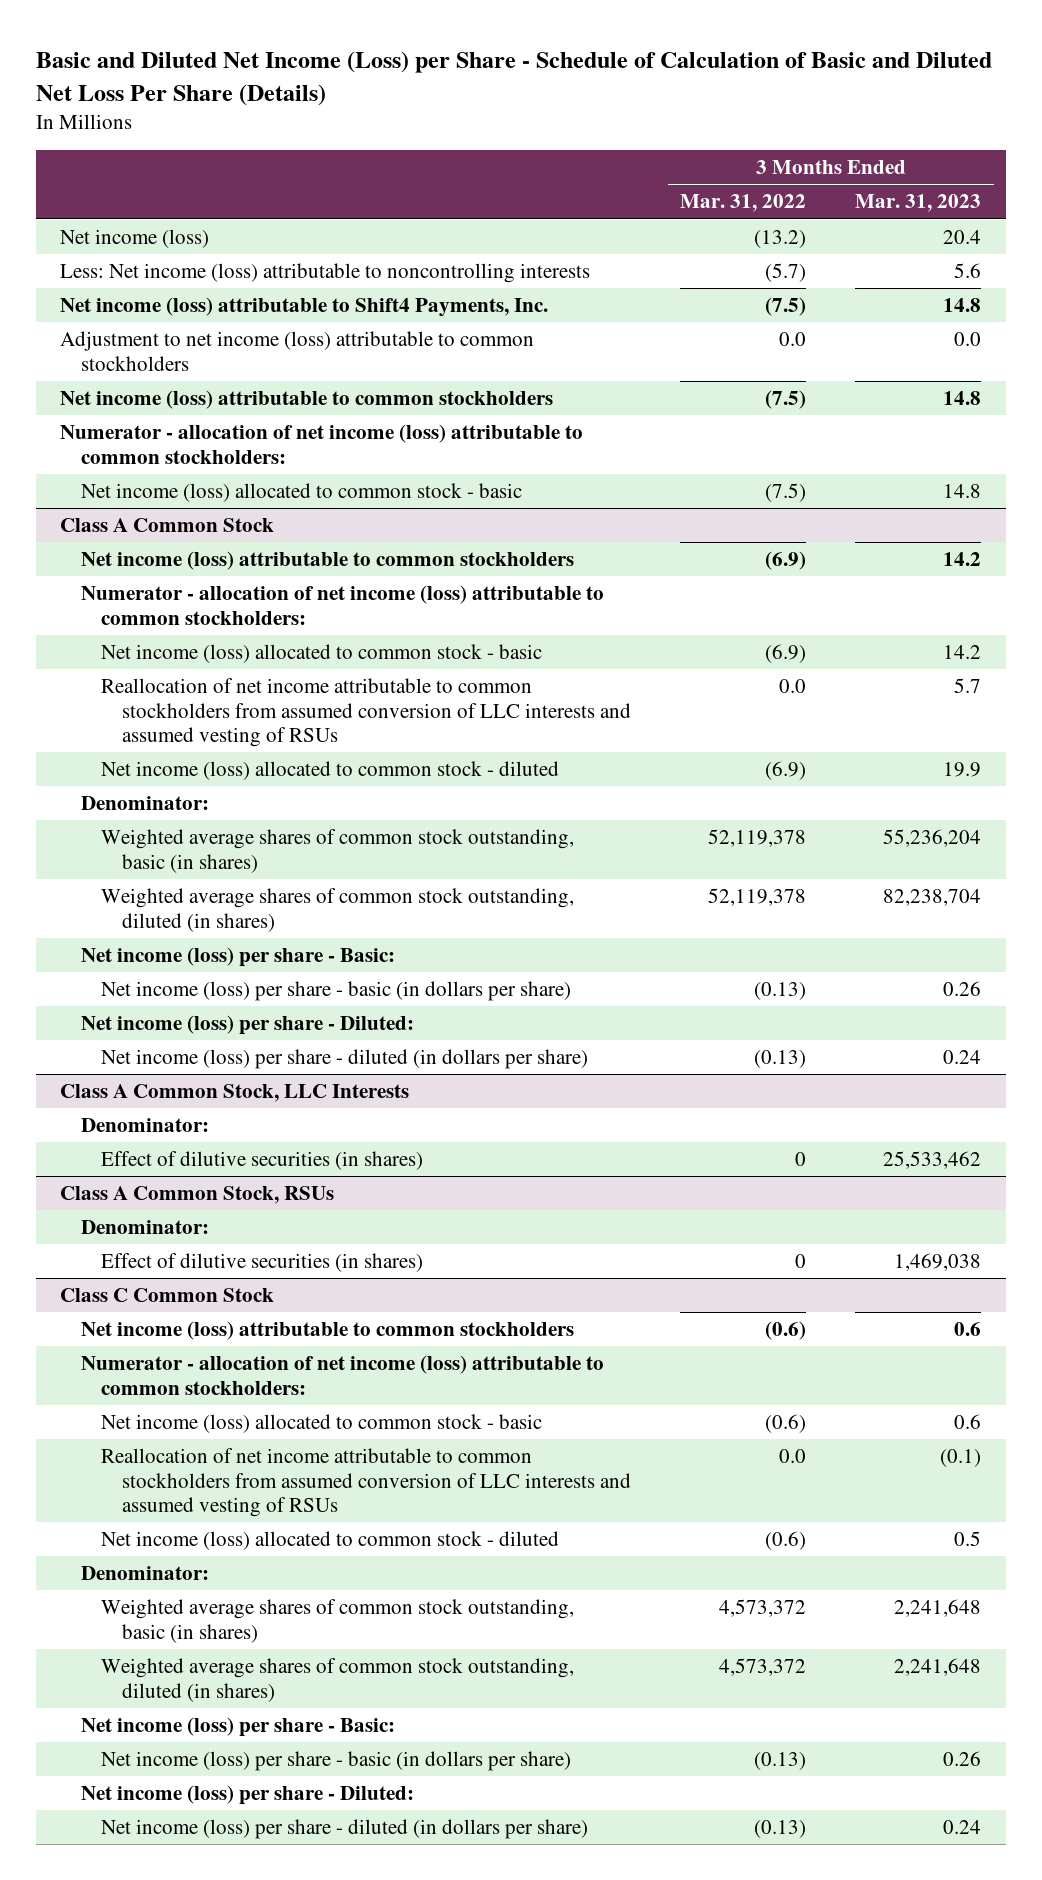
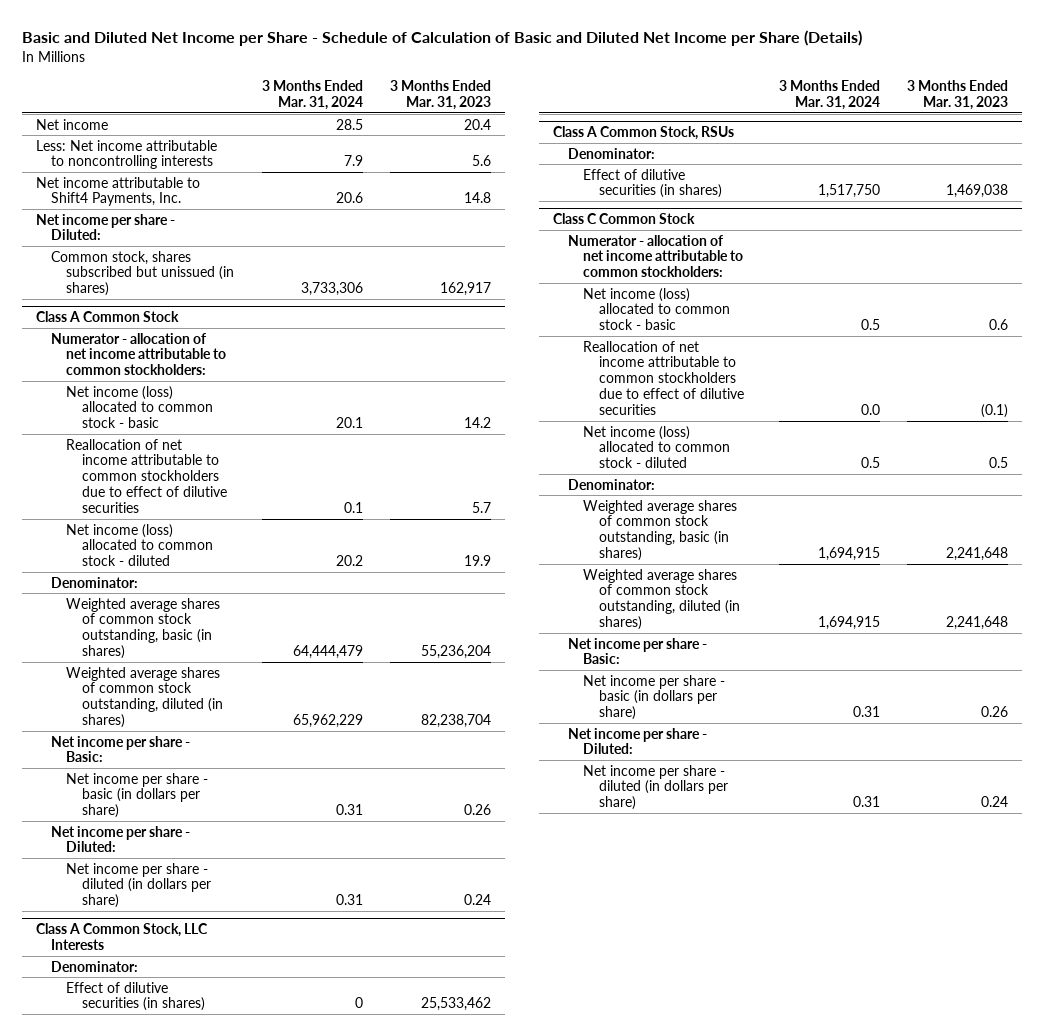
[35,51,992,106] Basic and Diluted Net Income (Loss) per Share - Schedule of Calculation of Basic and Diluted Net Loss Per Share (Details) -> [21,30,862,47] Basic and Diluted Net Income per Share - Schedule of Calculation of Basic and Diluted Net Income per Share (Details)
[680,194,807,213] Mar. 31, 2022 -> none
none -> [261,80,363,110] 3 Months Ended Mar. 31, 2024
[60,331,535,371] Adjustment to net income (loss) attributable to common stockholders -> none
[60,390,554,410] Net income (loss) attributable to common stockholders -> none
[60,424,584,464] Numerator - allocation of net income (loss) attributable to common stockholders: -> none
[80,483,522,503] Net income (loss) allocated to common stock - basic -> none
[60,229,210,249] Net income (loss) -> [35,118,108,130] Net income
[60,263,591,284] Less: Net income (loss) attributable to noncontrolling interests -> [35,139,217,170] Less: Net income attributable to noncontrolling interests
[60,297,549,318] Net income (loss) attributable to Shift4 Payments, Inc. -> [35,176,200,207] Net income attributable to Shift4 Payments, Inc.
none -> [35,213,175,241] Net income per share - Diluted:
none -> [50,250,235,297] Common stock, shares subscribed but unissued (in shares)
[80,551,574,571] Net income (loss) attributable to common stockholders -> none
[80,585,604,625] Numerator - allocation of net income (loss) attributable to common stockholders: -> [50,332,227,376] Numerator - allocation of net income attributable to common stockholders:
[101,678,631,748] Reallocation of net income attributable to common stockholders from assumed conversion of LLC interests and assumed vesting of RSUs -> [66,438,227,513] Reallocation of net income attributable to common stockholders due to effect of dilutive securities
[80,947,395,968] Net income (loss) per share - Basic: -> [50,735,190,763] Net income per share - Basic:
[101,981,572,1002] Net income (loss) per share - basic (in dollars per share) -> [66,772,209,819] Net income per share - basic (in dollars per share)
[80,1015,414,1036] Net income (loss) per share - Diluted: -> [50,825,190,853] Net income per share - Diluted:
[101,1049,589,1070] Net income (loss) per share - diluted (in dollars per share) -> [66,862,211,909] Net income per share - diluted (in dollars per share)
[80,1321,574,1341] Net income (loss) attributable to common stockholders -> none
[80,1355,604,1395] Numerator - allocation of net income (loss) attributable to common stockholders: -> [568,234,744,278] Numerator - allocation of net income attributable to common stockholders:
[101,1448,631,1518] Reallocation of net income attributable to common stockholders from assumed conversion of LLC interests and assumed vesting of RSUs -> [583,340,744,415] Reallocation of net income attributable to common stockholders due to effect of dilutive securities
[80,1717,395,1738] Net income (loss) per share - Basic: -> [568,637,708,665] Net income per share - Basic:
[101,1751,572,1772] Net income (loss) per share - basic (in dollars per share) -> [583,674,726,721] Net income per share - basic (in dollars per share)
[80,1785,414,1806] Net income (loss) per share - Diluted: -> [568,727,708,755] Net income per share - Diluted:
[101,1819,589,1840] Net income (loss) per share - diluted (in dollars per share) -> [583,764,728,811] Net income per share - diluted (in dollars per share)

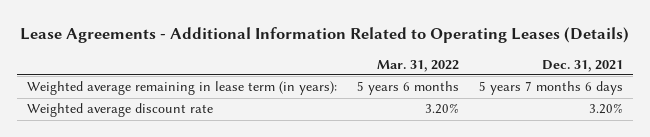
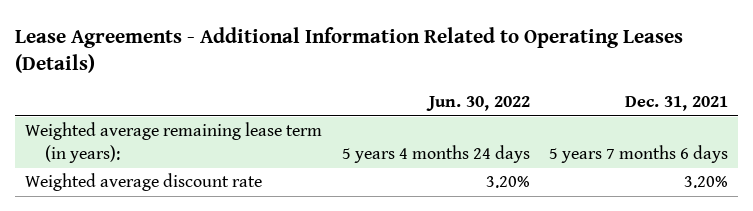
[376,59,459,72] Mar. 31, 2022 -> none
none -> [425,96,530,112] Jun. 30, 2022
[26,81,337,96] Weighted average remaining in lease term (in years): -> [24,122,322,164] Weighted average remaining lease term (in years):

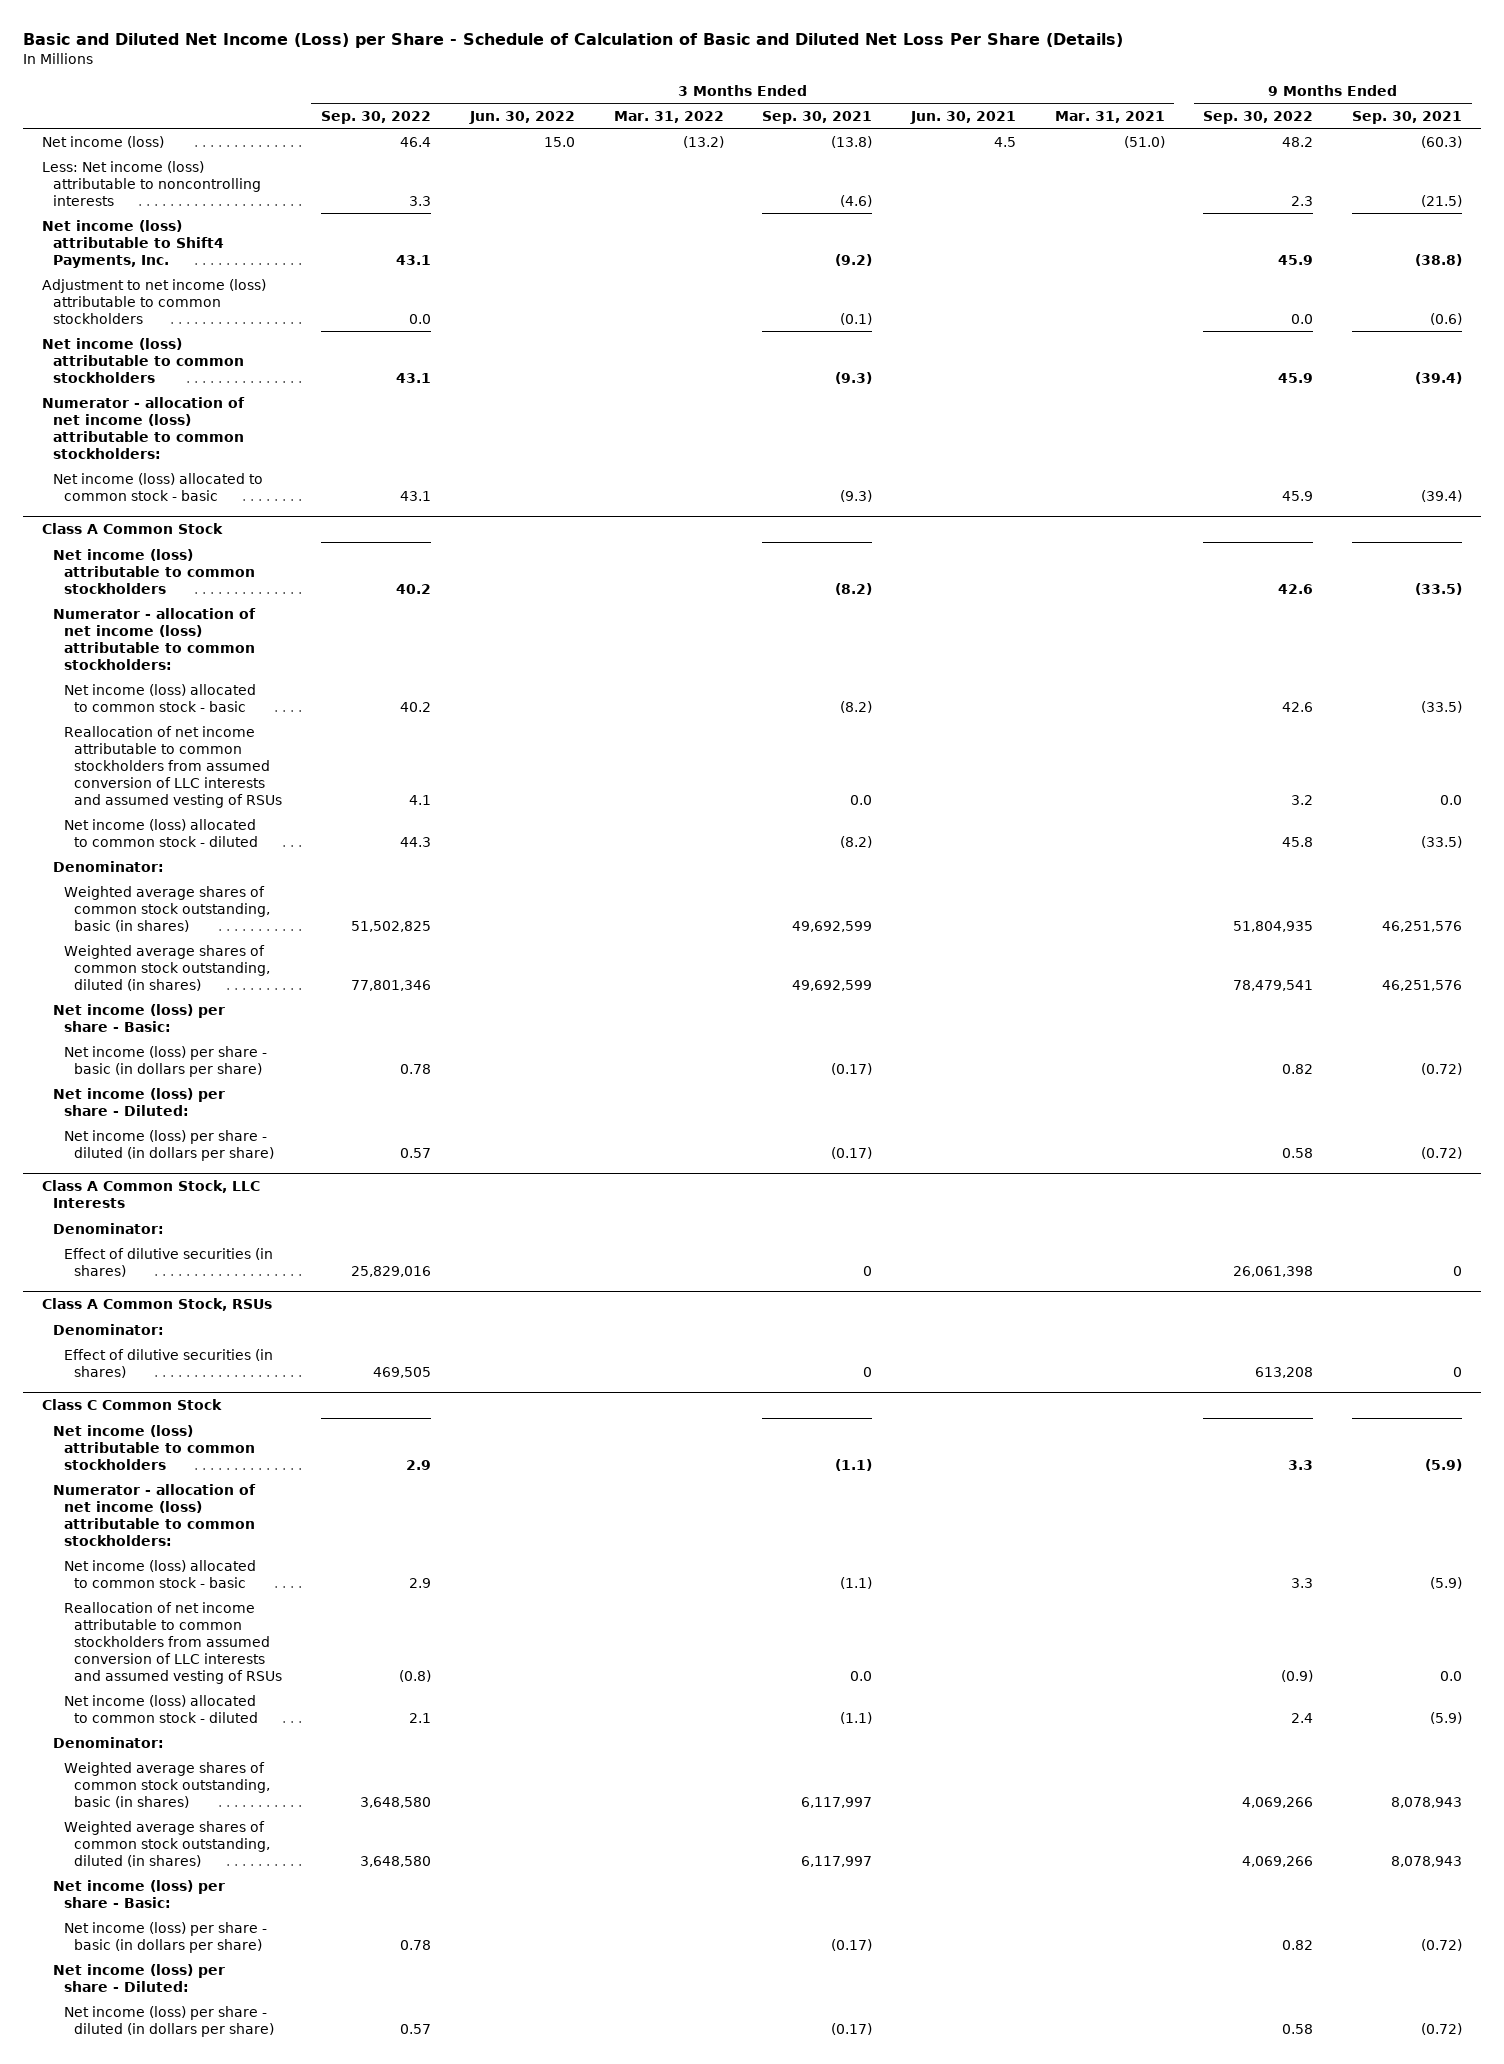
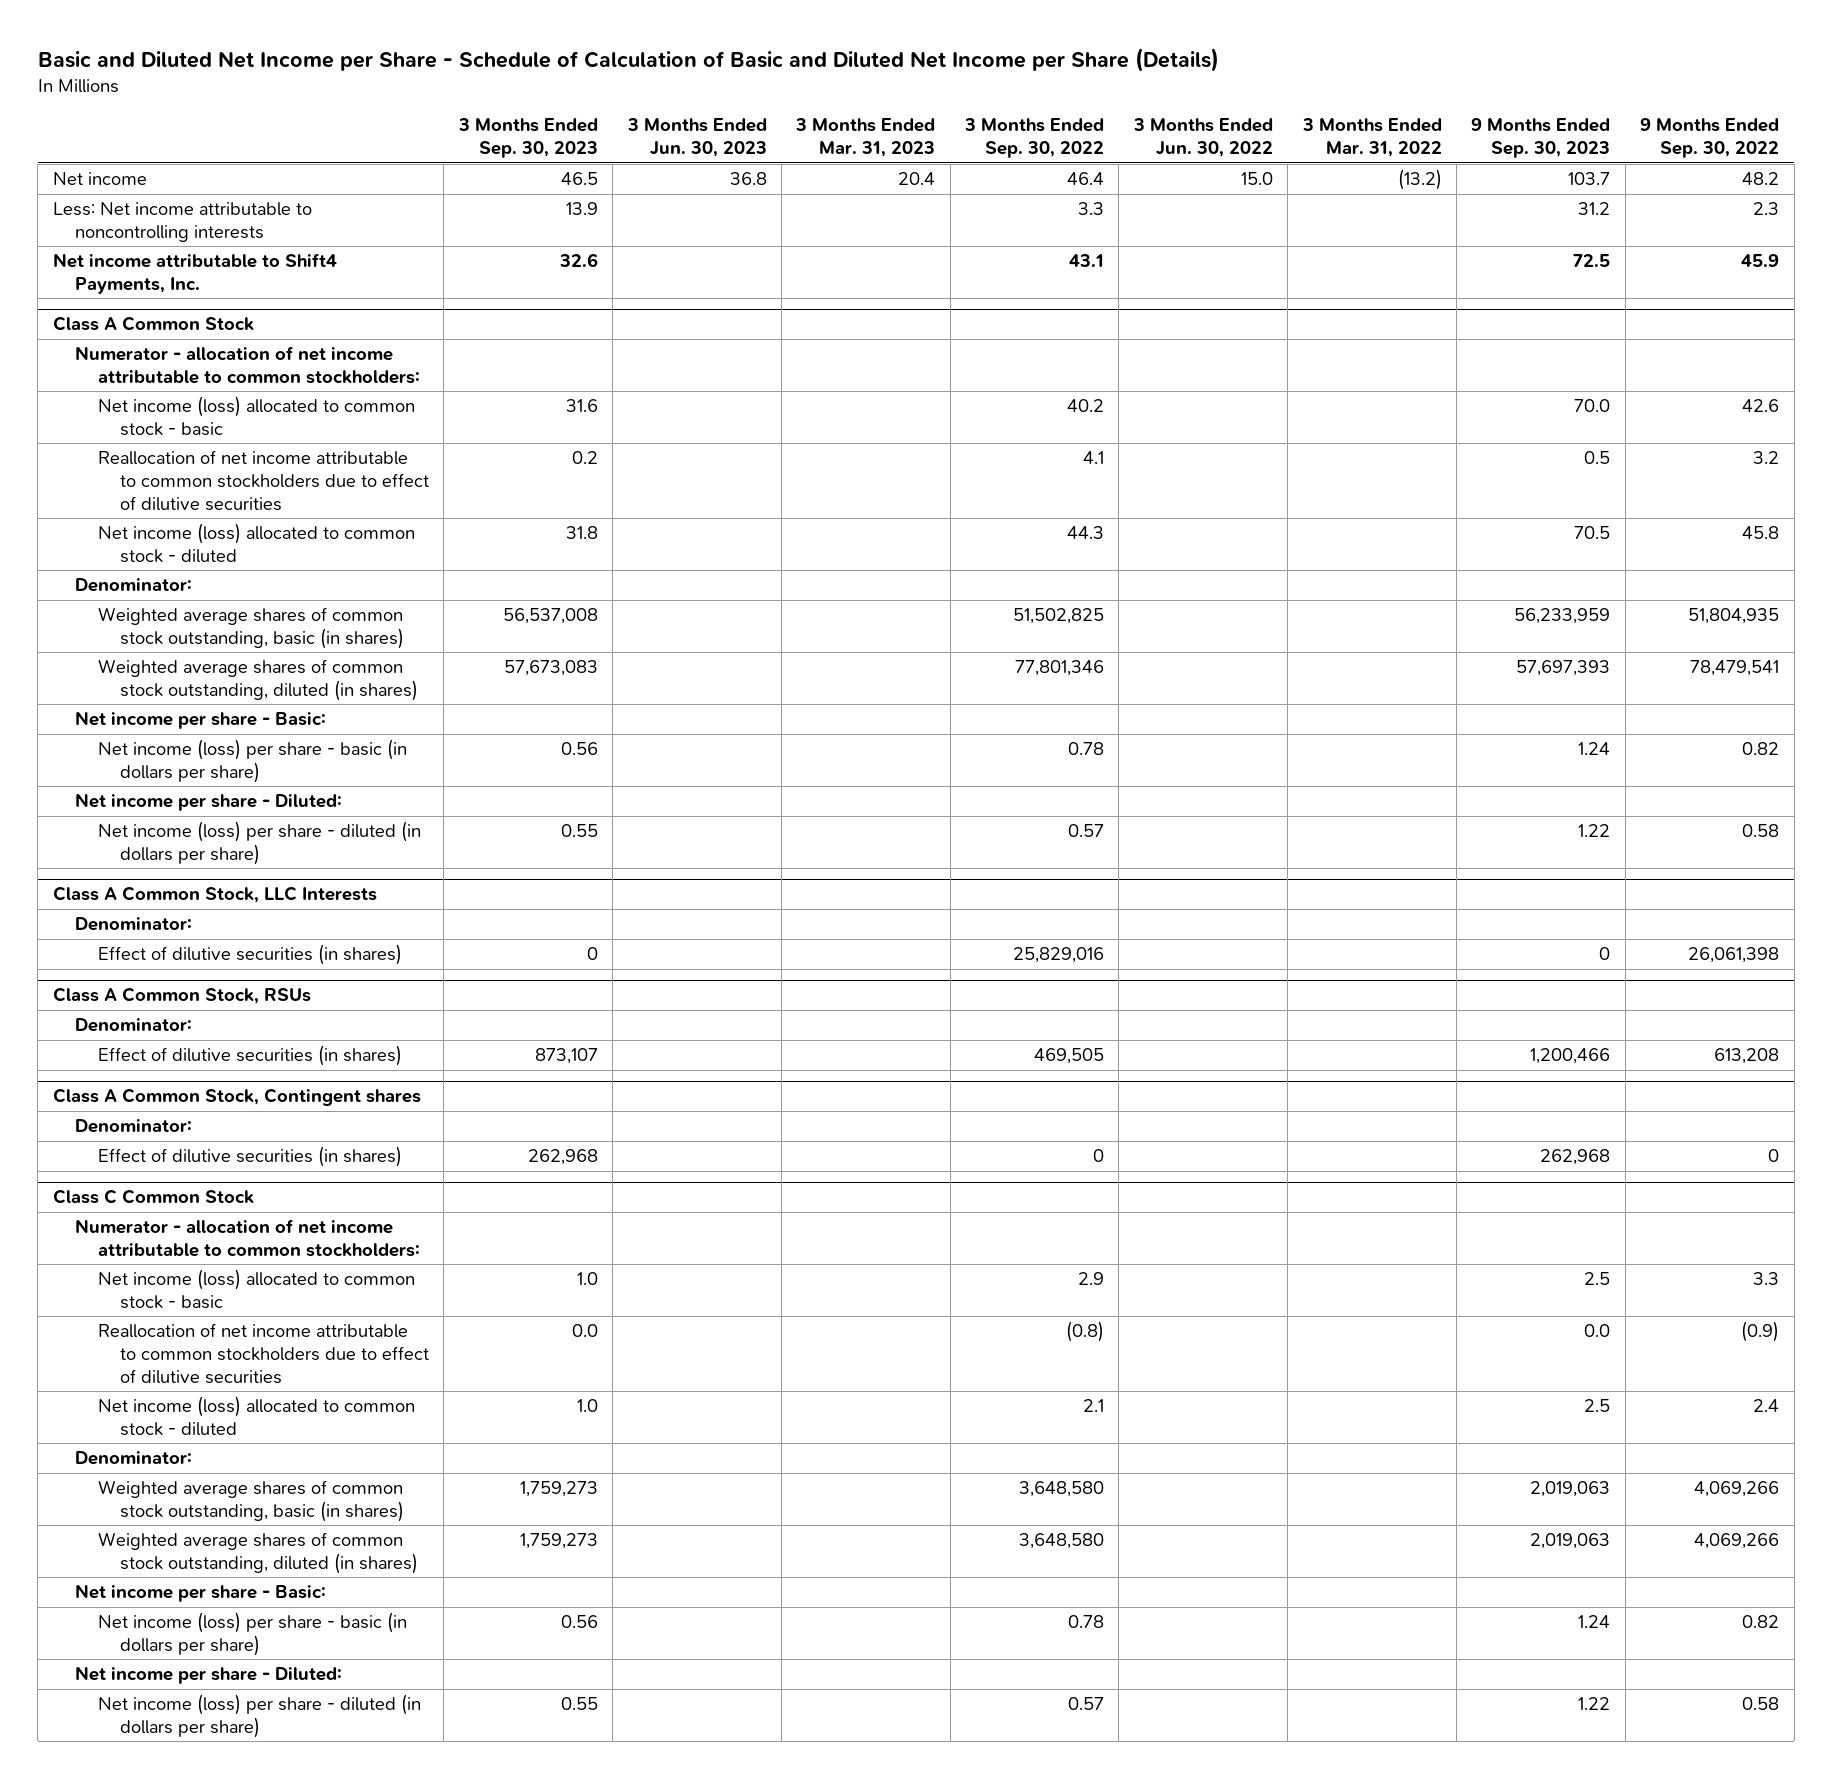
[22,32,1123,48] Basic and Diluted Net Income (Loss) per Share - Schedule of Calculation of Basic and Diluted Net Loss Per Share (Details) -> [37,47,1219,72] Basic and Diluted Net Income per Share - Schedule of Calculation of Basic and Diluted Net Income per Share (Details)
[762,110,873,124] Sep. 30, 2021 -> none
[909,110,1016,124] Jun. 30, 2021 -> none
[1054,110,1165,123] Mar. 31, 2021 -> none
[1352,110,1463,124] Sep. 30, 2021 -> none
none -> [457,118,598,159] 3 Months Ended Sep. 30, 2023
none -> [626,118,767,158] 3 Months Ended Jun. 30, 2023
none -> [795,118,936,158] 3 Months Ended Mar. 31, 2023
none -> [1471,118,1611,159] 9 Months Ended Sep. 30, 2023
[42,278,267,324] Adjustment to net income (loss) attributable to common stockholders -> none
[42,337,244,383] Net income (loss) attributable to common stockholders -> none
[42,396,246,459] Numerator - allocation of net income (loss) attributable to common stockholders: -> none
[52,472,263,501] Net income (loss) allocated to common stock - basic -> none
[42,135,165,148] Net income (loss) -> [52,172,147,186] Net income
[42,160,261,206] Less: Net income (loss) attributable to noncontrolling interests -> [52,202,312,242] Less: Net income attributable to noncontrolling interests
[42,219,224,268] Net income (loss) attributable to Shift4 Payments, Inc. -> [52,253,337,294] Net income attributable to Shift4 Payments, Inc.
[52,548,255,594] Net income (loss) attributable to common stockholders -> none
[52,607,256,670] Numerator - allocation of net income (loss) attributable to common stockholders: -> [75,346,420,384] Numerator - allocation of net income attributable to common stockholders:
[63,725,283,808] Reallocation of net income attributable to common stockholders from assumed conversion of LLC interests and assumed vesting of RSUs -> [97,450,429,511] Reallocation of net income attributable to common stockholders due to effect of dilutive securities
[52,1003,225,1032] Net income (loss) per share - Basic: -> [75,711,327,730] Net income per share - Basic:
[52,1087,225,1116] Net income (loss) per share - Diluted: -> [75,793,343,812] Net income per share - Diluted:
none -> [52,1088,421,1107] Class A Common Stock, Contingent shares
none -> [75,1119,193,1134] Denominator:
none -> [97,1146,402,1168] Effect of dilutive securities (in shares)
[52,1424,255,1470] Net income (loss) attributable to common stockholders -> none
[52,1483,256,1546] Numerator - allocation of net income (loss) attributable to common stockholders: -> [75,1219,420,1257] Numerator - allocation of net income attributable to common stockholders:
[63,1601,283,1684] Reallocation of net income attributable to common stockholders from assumed conversion of LLC interests and assumed vesting of RSUs -> [97,1323,429,1384] Reallocation of net income attributable to common stockholders due to effect of dilutive securities
[52,1879,225,1908] Net income (loss) per share - Basic: -> [75,1584,327,1603] Net income per share - Basic:
[52,1963,225,1992] Net income (loss) per share - Diluted: -> [75,1666,343,1685] Net income per share - Diluted:

